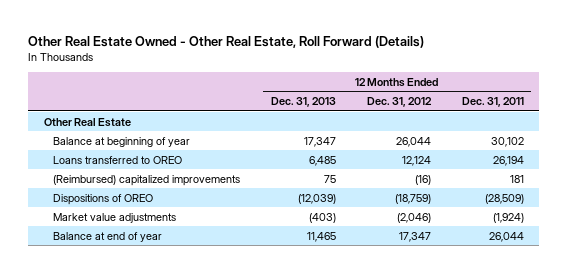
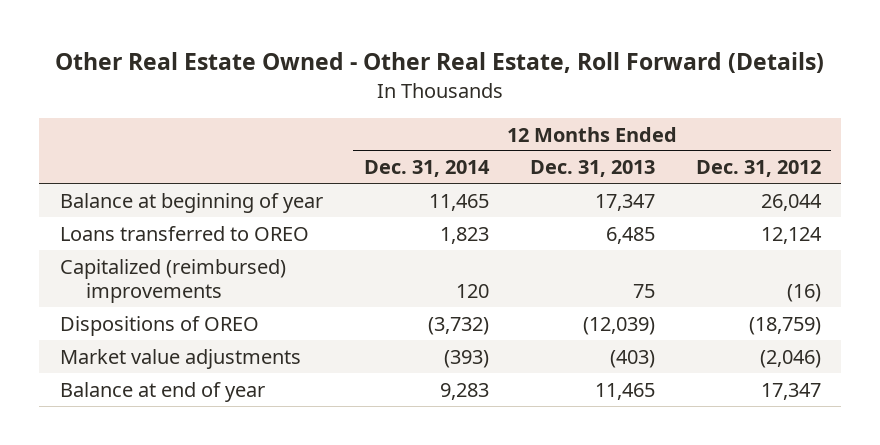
[461,97,524,108] Dec. 31, 2011 -> none
none -> [363,160,490,178] Dec. 31, 2014
[43,117,131,127] Other Real Estate -> none
[53,174,241,186] (Reimbursed) capitalized improvements -> [59,258,286,303] Capitalized (reimbursed) improvements

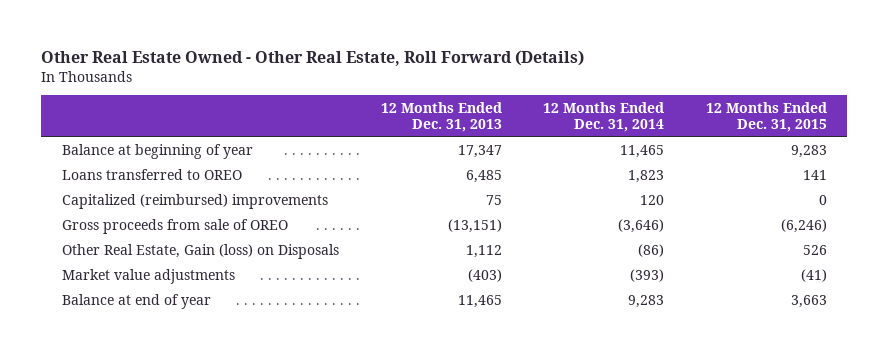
[695,160,821,178] Dec. 31, 2012 -> none
none -> [705,101,827,132] 12 Months Ended Dec. 31, 2015
[59,315,259,336] Dispositions of OREO -> [62,218,289,234] Gross proceeds from sale of OREO
[427,316,489,335] (3,732) -> [618,218,665,233] (3,646)
[582,316,655,335] (12,039) -> [447,218,502,233] (13,151)
none -> [62,243,340,259] Other Real Estate, Gain (loss) on Disposals

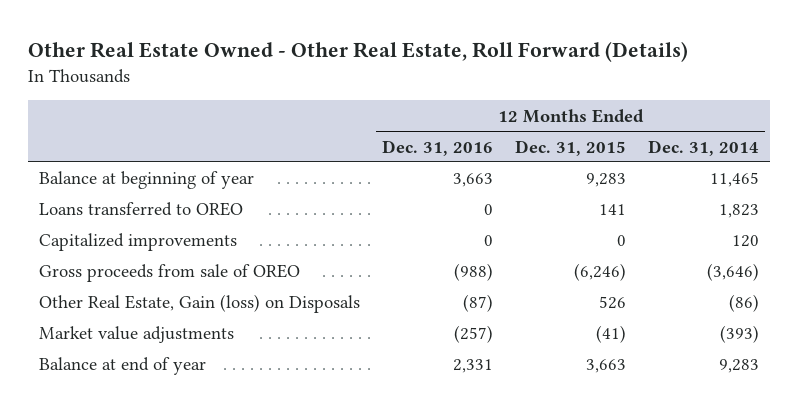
[380,101,502,132] 12 Months Ended Dec. 31, 2013 -> none
none -> [381,139,493,156] Dec. 31, 2016
[62,193,329,209] Capitalized (reimbursed) improvements -> [38,233,237,252] Capitalized improvements

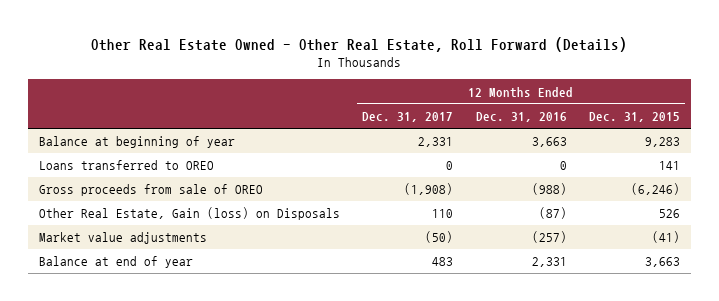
[648,139,760,156] Dec. 31, 2014 -> none
none -> [362,112,454,123] Dec. 31, 2017
[38,233,237,252] Capitalized improvements -> none

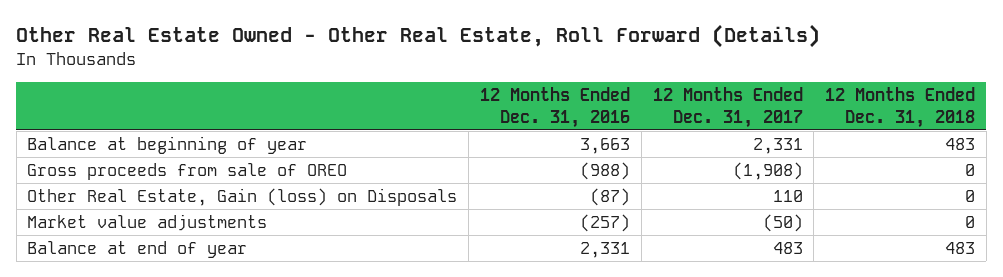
[588,112,680,123] Dec. 31, 2015 -> none
none -> [825,87,976,128] 12 Months Ended Dec. 31, 2018
[39,160,215,171] Loans transferred to OREO -> none

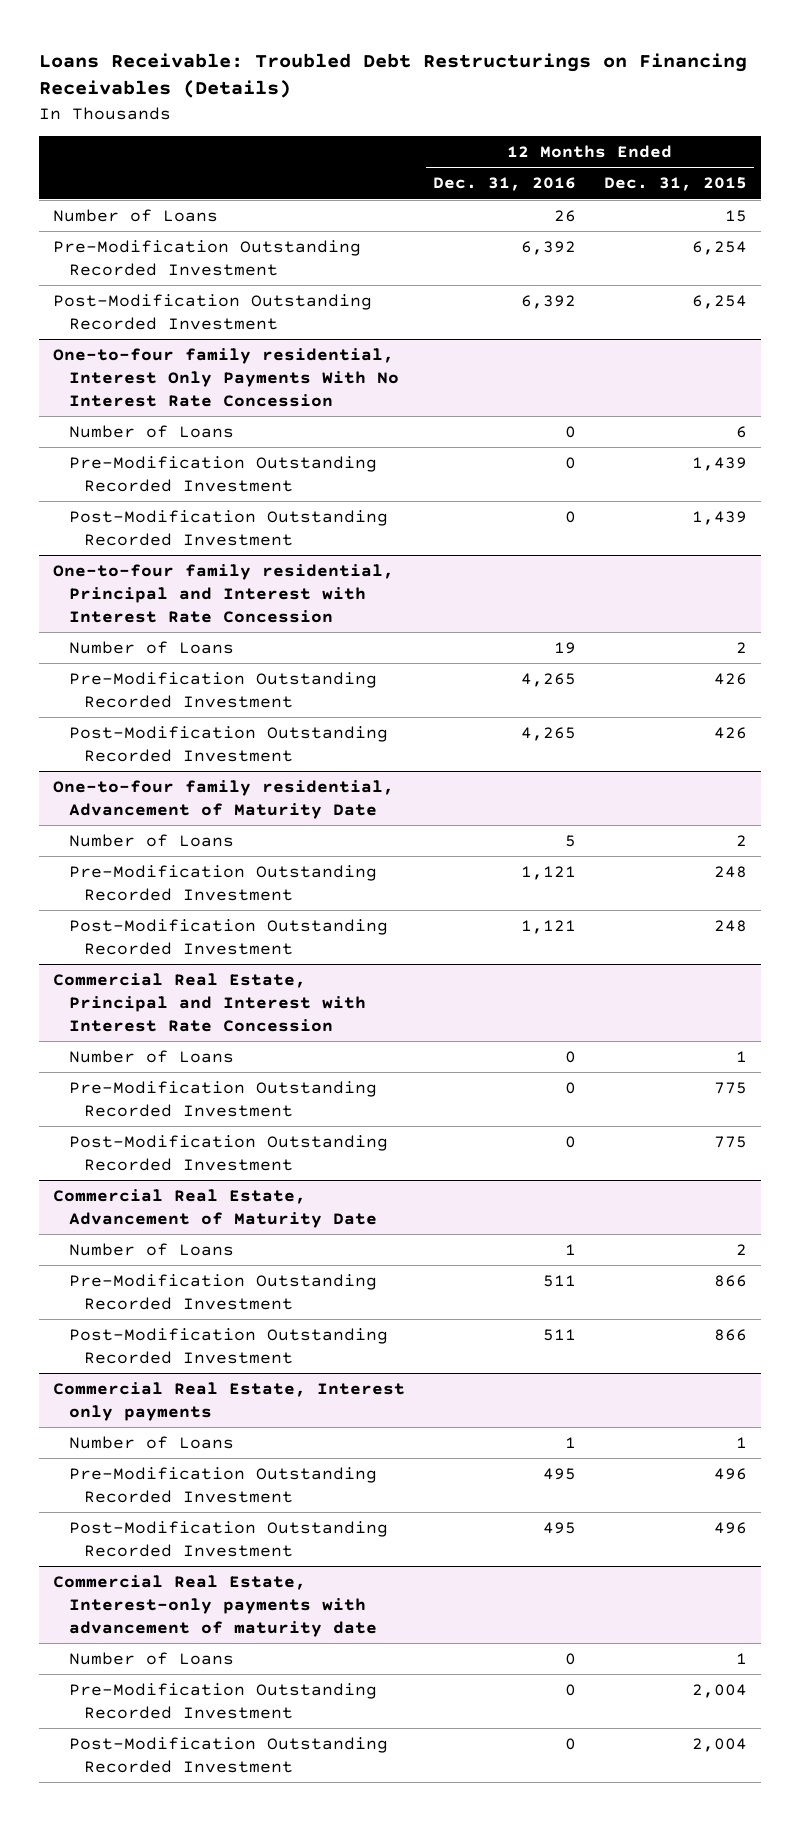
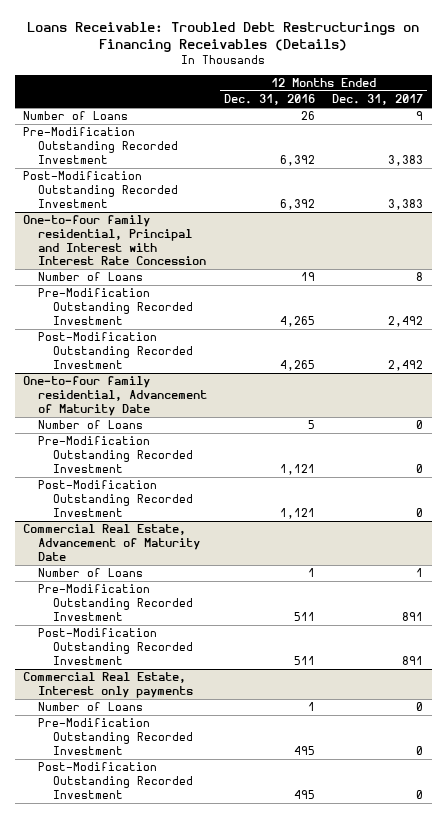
[603,177,747,192] Dec. 31, 2015 -> none
none -> [332,94,424,106] Dec. 31, 2017
[53,347,399,407] One-to-four family residential, Interest Only Payments With No Interest Rate Concession -> none
[68,424,234,438] Number of Loans -> none
[68,455,377,492] Pre-Modification Outstanding Recorded Investment -> none
[68,509,388,546] Post-Modification Outstanding Recorded Investment -> none
[53,972,366,1032] Commercial Real Estate, Principal and Interest with Interest Rate Concession -> none
[68,1049,234,1063] Number of Loans -> none
[68,1080,377,1117] Pre-Modification Outstanding Recorded Investment -> none
[68,1134,388,1171] Post-Modification Outstanding Recorded Investment -> none
[53,1574,377,1637] Commercial Real Estate, Interest-only payments with advancement of maturity date -> none
[68,1651,234,1665] Number of Loans -> none
[68,1682,377,1719] Pre-Modification Outstanding Recorded Investment -> none
[68,1736,388,1773] Post-Modification Outstanding Recorded Investment -> none

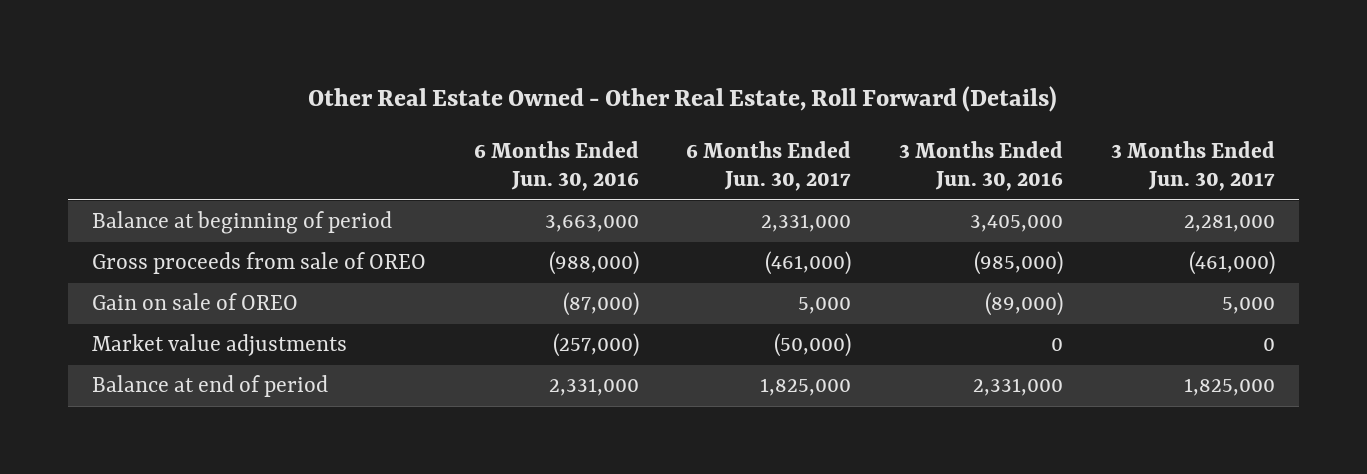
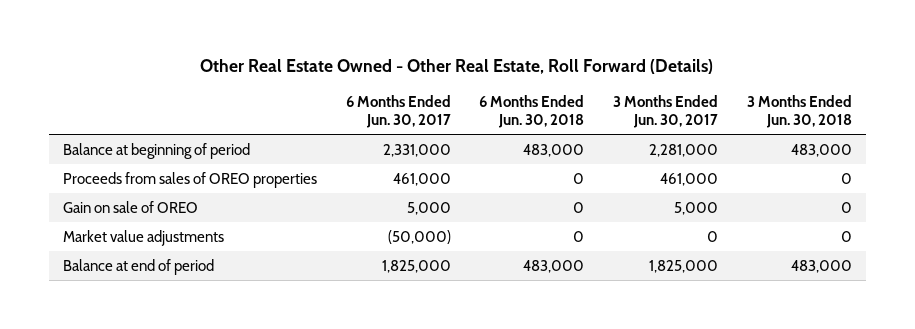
[473,140,639,192] 6 Months Ended Jun. 30, 2016 -> none
[899,140,1064,192] 3 Months Ended Jun. 30, 2016 -> none
none -> [479,94,585,129] 6 Months Ended Jun. 30, 2018
none -> [746,94,852,129] 3 Months Ended Jun. 30, 2018
[91,252,426,275] Gross proceeds from sale of OREO -> [63,171,318,188] Proceeds from sales of OREO properties
[765,251,852,276] (461,000) -> [392,172,451,186] 461,000
[1189,251,1276,276] (461,000) -> [659,172,718,186] 461,000

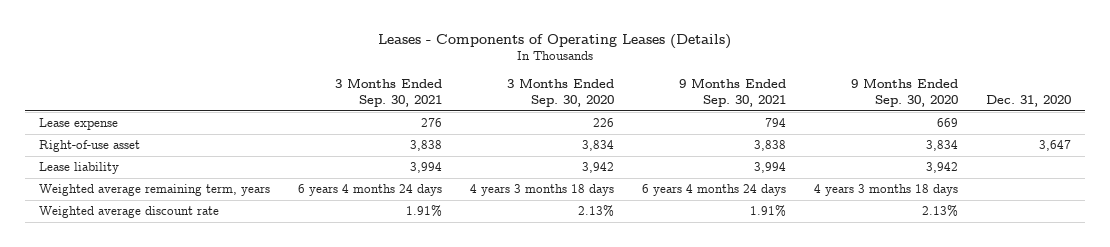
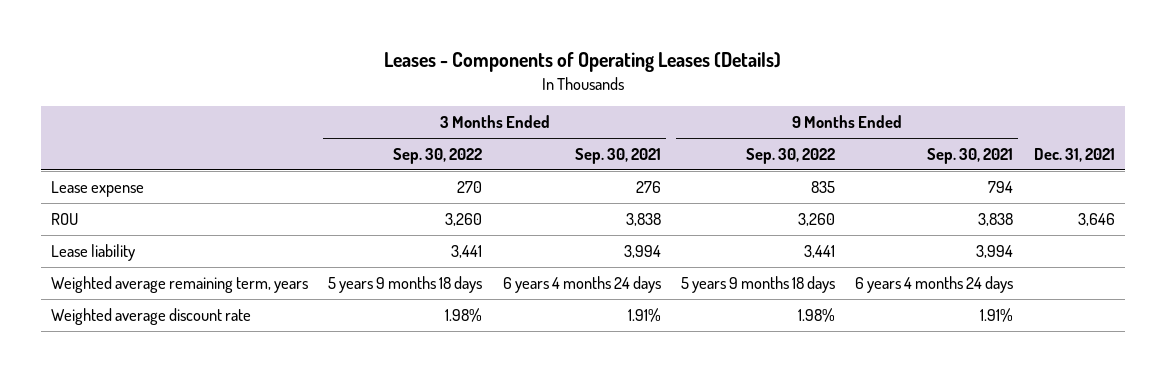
[506,78,614,107] 3 Months Ended Sep. 30, 2020 -> none
[850,78,958,107] 9 Months Ended Sep. 30, 2020 -> none
[986,94,1072,107] Dec. 31, 2020 -> none
none -> [393,148,483,165] Sep. 30, 2022
none -> [746,148,836,165] Sep. 30, 2022
none -> [1033,148,1115,163] Dec. 31, 2021
[38,140,140,153] Right-of-use asset -> [51,213,79,226] ROU

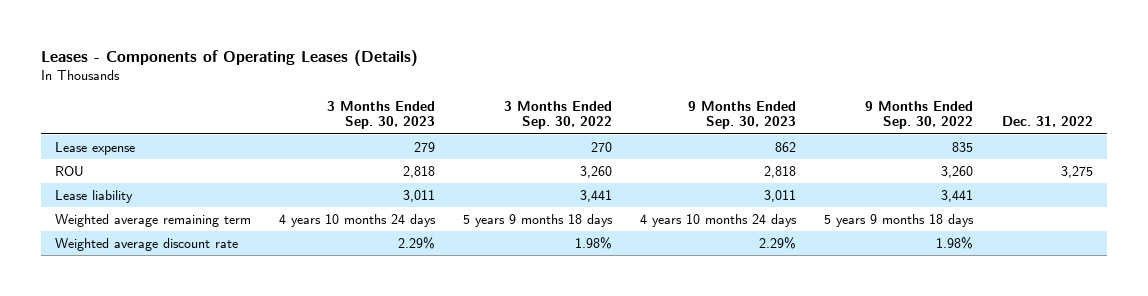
[574,148,661,165] Sep. 30, 2021 -> none
[927,148,1014,165] Sep. 30, 2021 -> none
[1033,148,1115,163] Dec. 31, 2021 -> none
none -> [327,100,436,130] 3 Months Ended Sep. 30, 2023
none -> [688,100,797,130] 9 Months Ended Sep. 30, 2023
none -> [1001,116,1093,128] Dec. 31, 2022
[51,276,309,294] Weighted average remaining term, years -> [55,213,252,227] Weighted average remaining term

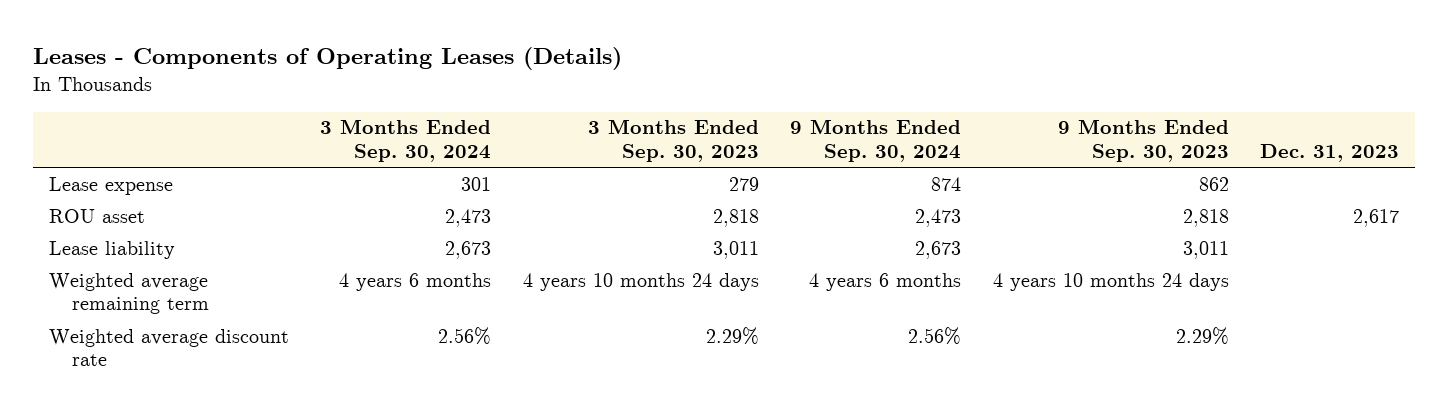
[504,100,613,130] 3 Months Ended Sep. 30, 2022 -> none
[865,100,974,130] 9 Months Ended Sep. 30, 2022 -> none
[1001,116,1093,128] Dec. 31, 2022 -> none
none -> [320,119,492,162] 3 Months Ended Sep. 30, 2024
none -> [790,119,962,162] 9 Months Ended Sep. 30, 2024
none -> [1260,143,1400,162] Dec. 31, 2023
[55,165,85,176] ROU -> [49,208,146,223] ROU asset

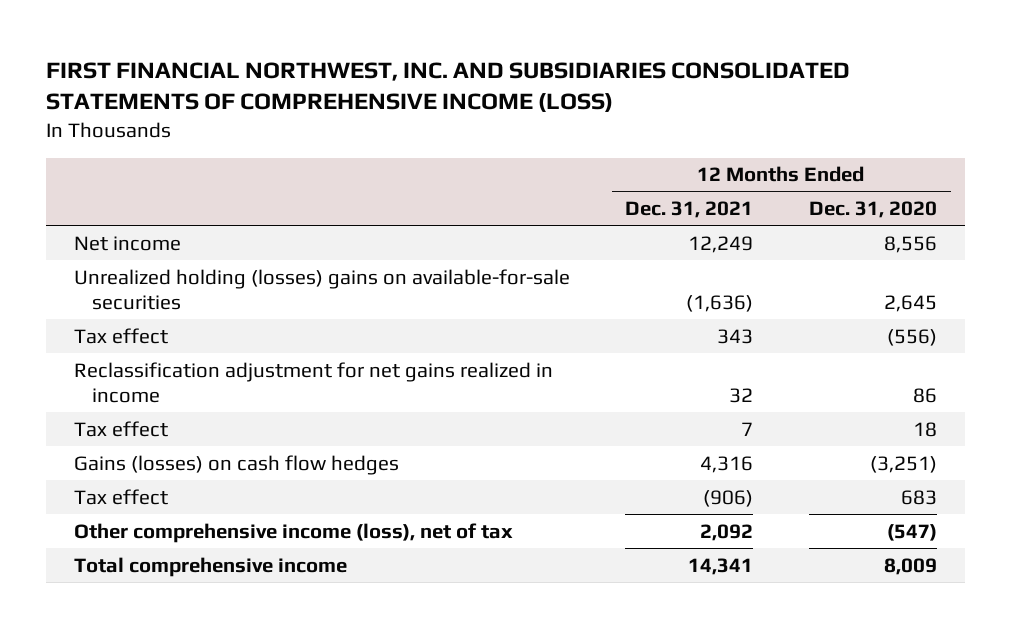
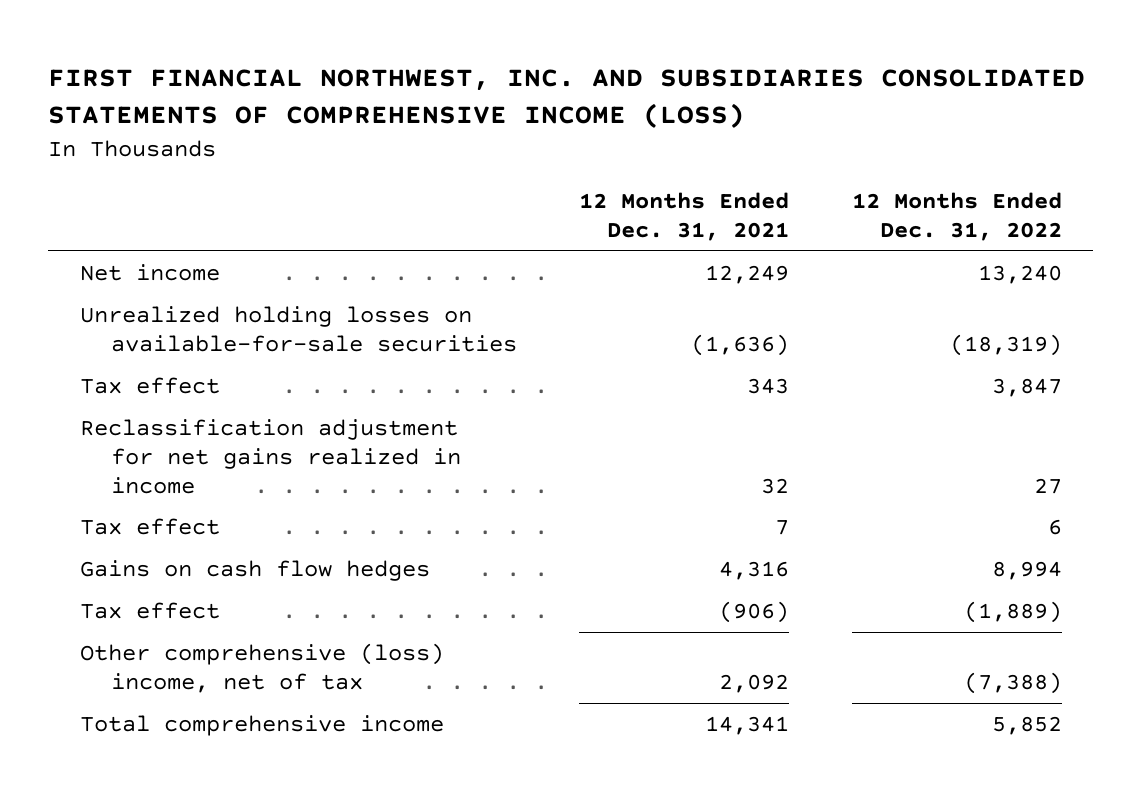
[809,201,938,219] Dec. 31, 2020 -> none
none -> [851,192,1062,241] 12 Months Ended Dec. 31, 2022
[73,268,570,310] Unrealized holding (losses) gains on available-for-sale securities -> [79,306,517,352] Unrealized holding losses on available-for-sale securities
[73,454,399,475] Gains (losses) on cash flow hedges -> [79,560,430,582] Gains on cash flow hedges
[73,522,513,543] Other comprehensive income (loss), net of tax -> [79,643,444,693] Other comprehensive (loss) income, net of tax

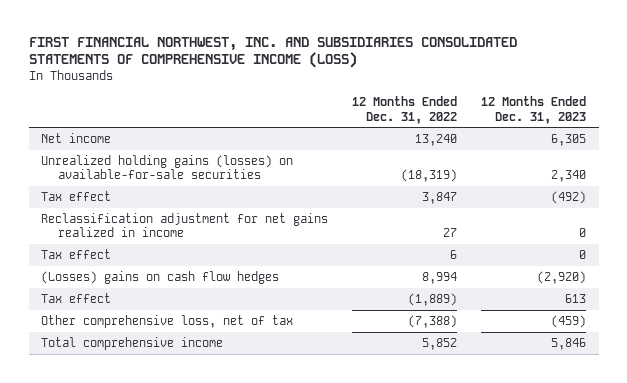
[579,192,790,241] 12 Months Ended Dec. 31, 2021 -> none
none -> [481,96,587,124] 12 Months Ended Dec. 31, 2023
[79,306,517,352] Unrealized holding losses on available-for-sale securities -> [40,154,293,179] Unrealized holding gains (losses) on available-for-sale securities
[79,560,430,582] Gains on cash flow hedges -> [40,270,279,284] (Losses) gains on cash flow hedges
[79,643,444,693] Other comprehensive (loss) income, net of tax -> [40,314,293,328] Other comprehensive loss, net of tax

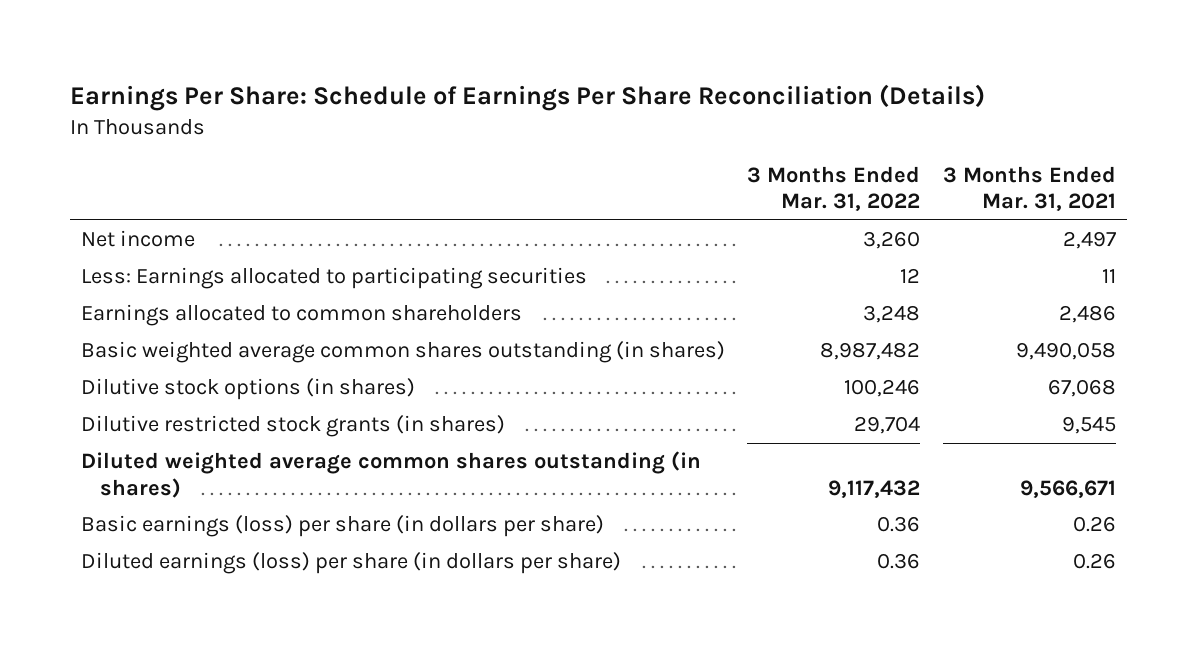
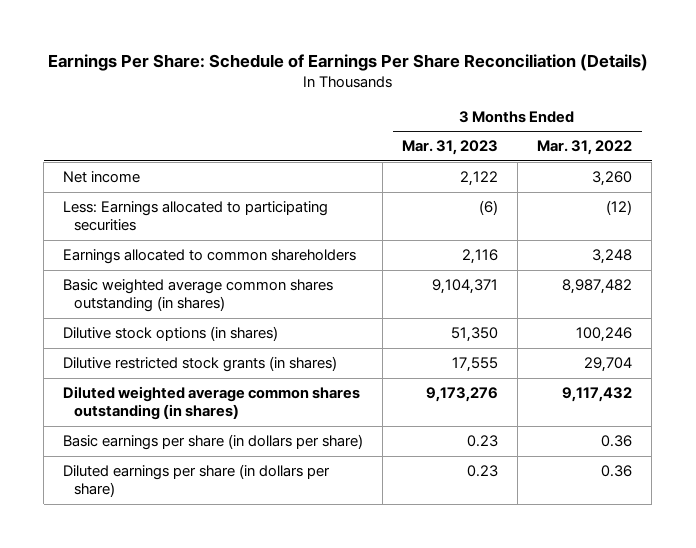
[942,165,1116,212] 3 Months Ended Mar. 31, 2021 -> none
none -> [402,140,499,156] Mar. 31, 2023
[900,268,921,284] 12 -> [606,200,633,216] (12)
[80,515,604,538] Basic earnings (loss) per share (in dollars per share) -> [63,434,364,451] Basic earnings per share (in dollars per share)
[80,552,621,575] Diluted earnings (loss) per share (in dollars per share) -> [63,464,331,498] Diluted earnings per share (in dollars per share)

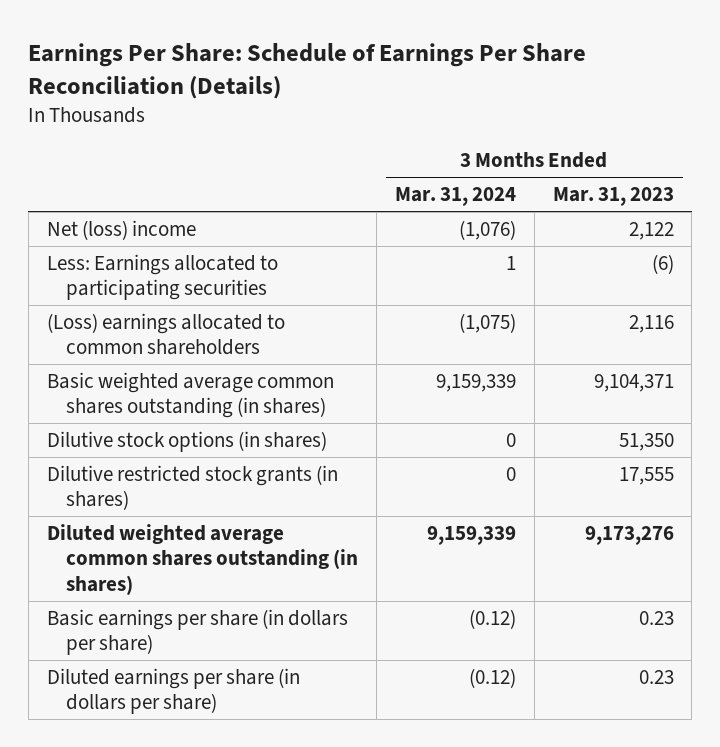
[537,140,633,156] Mar. 31, 2022 -> none
none -> [394,187,516,207] Mar. 31, 2024
[63,171,141,184] Net income -> [46,219,196,240] Net (loss) income
[63,249,357,265] Earnings allocated to common shareholders -> [46,312,285,356] (Loss) earnings allocated to common shareholders

